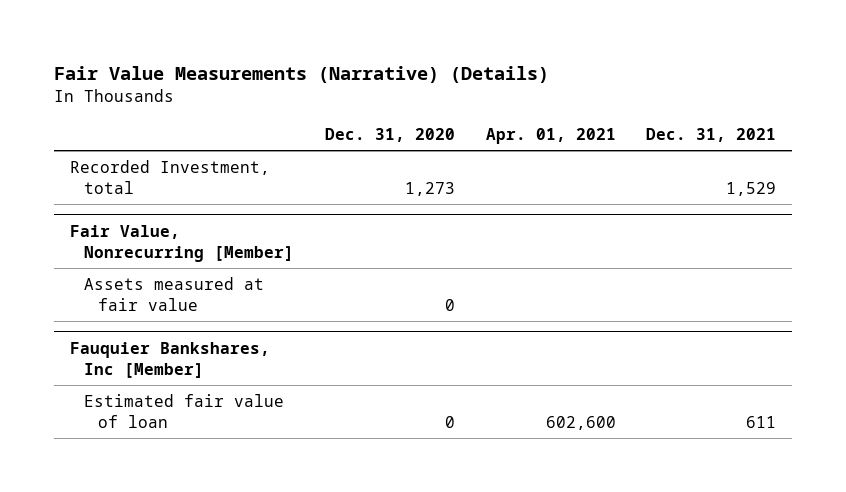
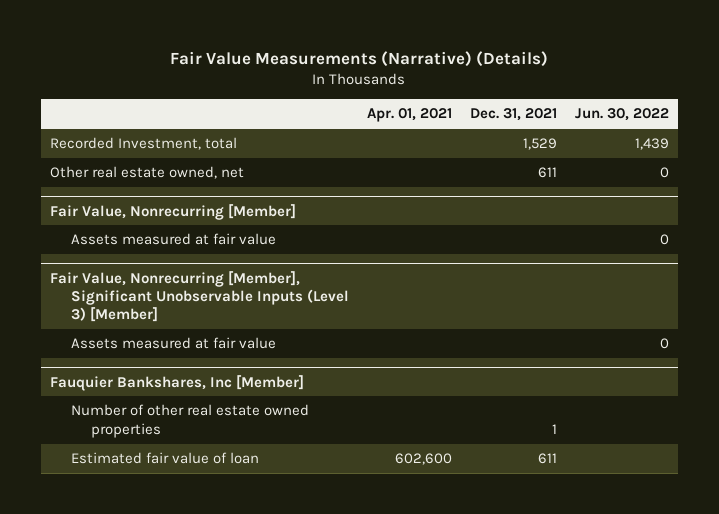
[324,127,455,142] Dec. 31, 2020 -> none
none -> [575,108,670,122] Jun. 30, 2022
none -> [49,166,244,180] Other real estate owned, net
none -> [49,270,349,323] Fair Value, Nonrecurring [Member], Significant Unobservable Inputs (Level 3) [Member]
none -> [70,337,276,350] Assets measured at fair value
none -> [70,404,309,438] Number of other real estate owned properties

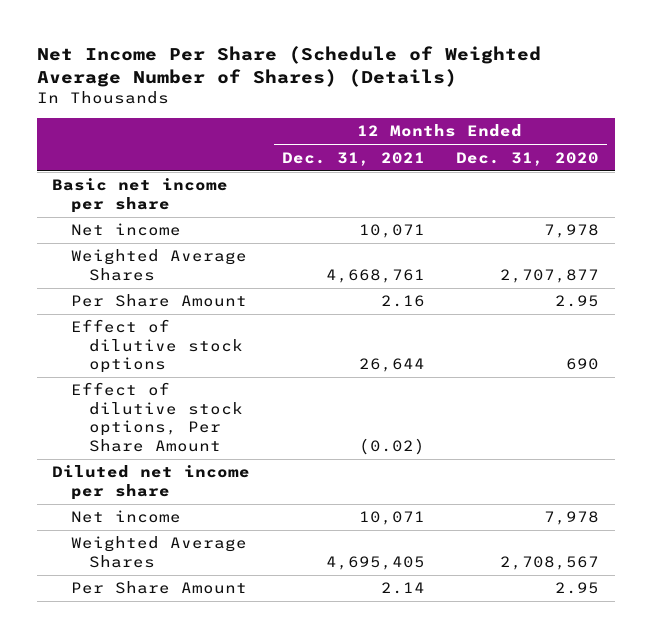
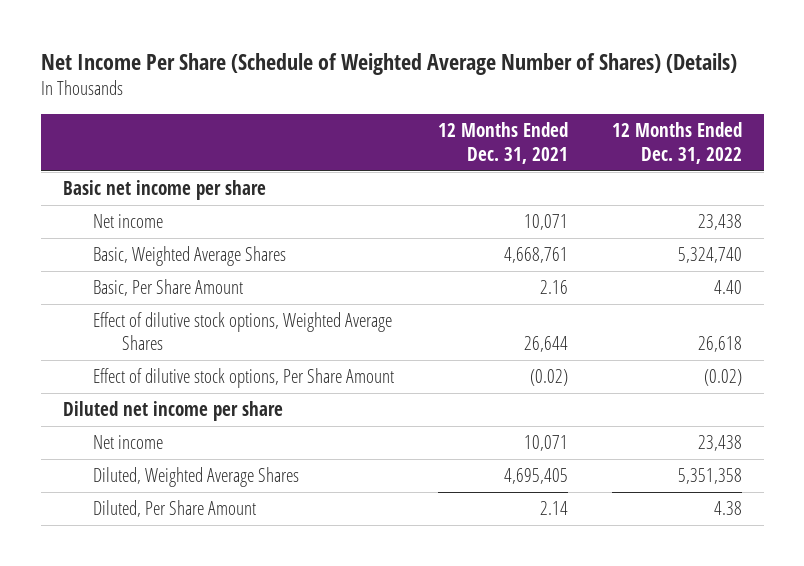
[455,151,599,166] Dec. 31, 2020 -> none
none -> [611,122,742,164] 12 Months Ended Dec. 31, 2022
[70,249,247,281] Weighted Average Shares -> [92,246,286,267] Basic, Weighted Average Shares
[70,294,247,308] Per Share Amount -> [92,279,243,297] Basic, Per Share Amount
[70,319,243,374] Effect of dilutive stock options -> [92,312,392,351] Effect of dilutive stock options, Weighted Average Shares
[70,536,247,568] Weighted Average Shares -> [92,467,299,488] Diluted, Weighted Average Shares
[70,581,247,595] Per Share Amount -> [92,500,256,518] Diluted, Per Share Amount

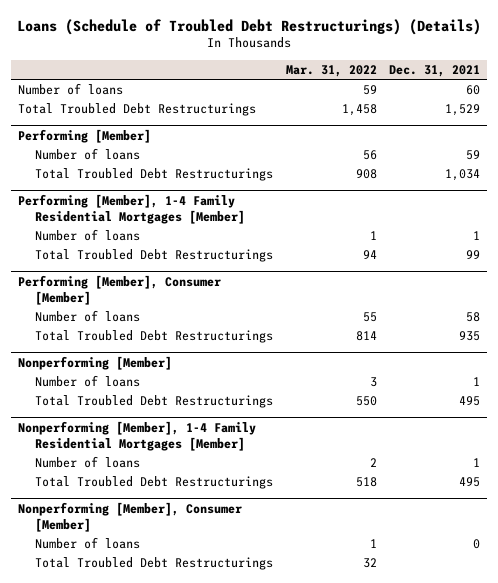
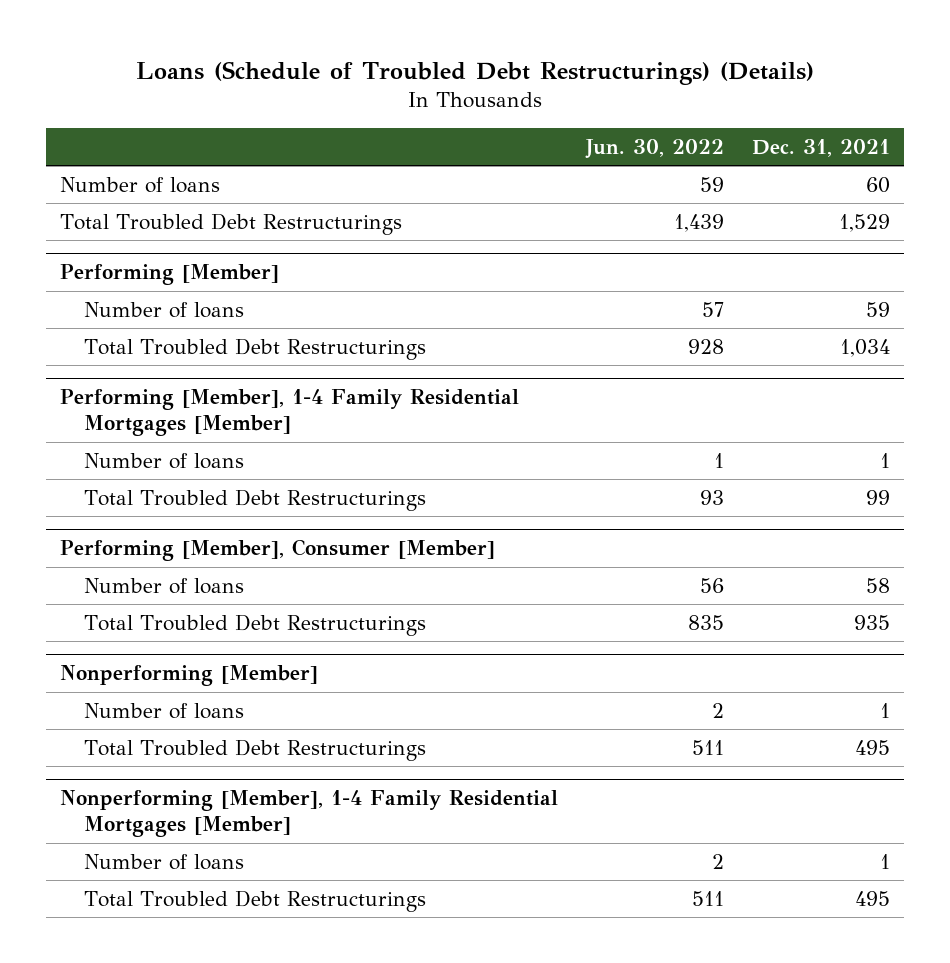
[285,64,377,77] Mar. 31, 2022 -> none
none -> [585,138,725,159] Jun. 30, 2022
[17,501,242,532] Nonperforming [Member], Consumer [Member] -> none
[35,537,141,550] Number of loans -> none
[35,557,274,571] Total Troubled Debt Restructurings -> none

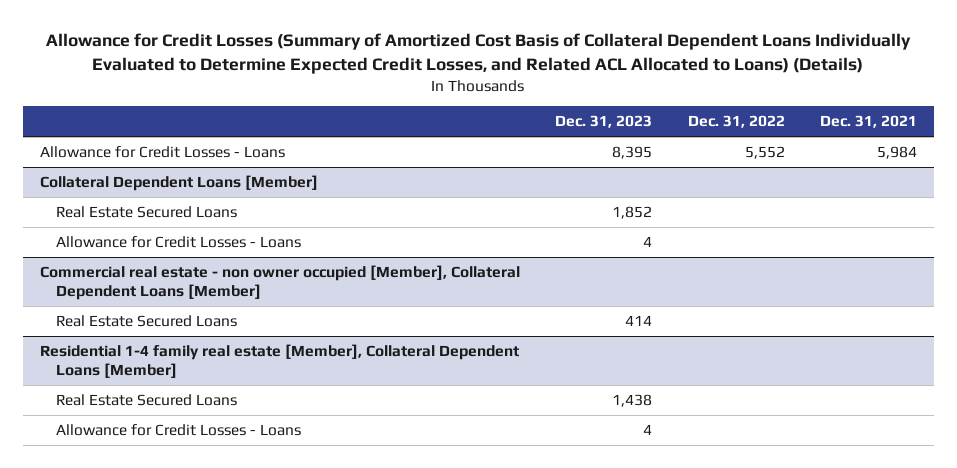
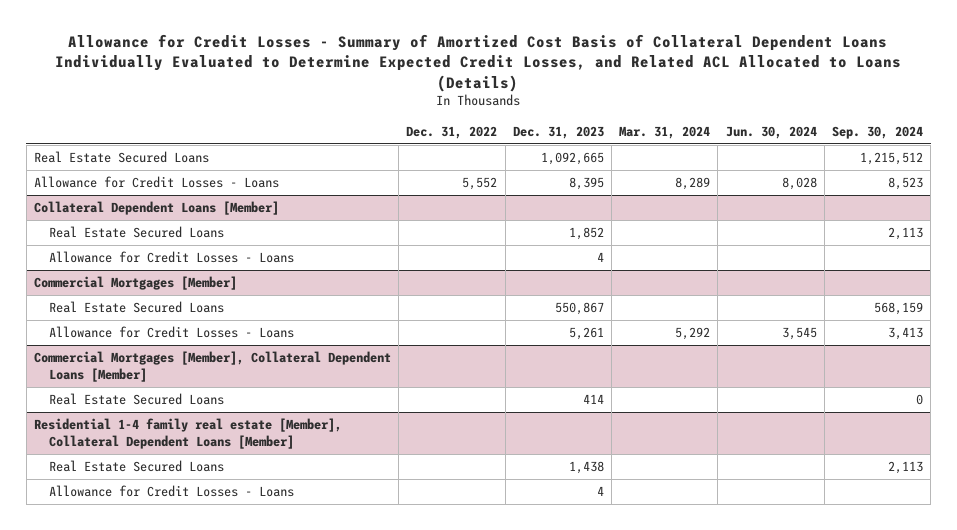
[46,33,912,75] Allowance for Credit Losses (Summary of Amortized Cost Basis of Collateral Dependent Loans Individually Evaluated to Determine Expected Credit Losses, and Related ACL Allocated to Loans) (Details) -> [55,33,902,92] Allowance for Credit Losses - Summary of Amortized Cost Basis of Collateral Dependent Loans Individually Evaluated to Determine Expected Credit Losses, and Related ACL Allocated to Loans (Details)
[819,115,917,129] Dec. 31, 2021 -> none
none -> [619,125,711,139] Mar. 31, 2024
none -> [725,125,817,139] Jun. 30, 2024
none -> [831,125,923,139] Sep. 30, 2024
none -> [33,151,209,164] Real Estate Secured Loans
[40,265,521,300] Commercial real estate - non owner occupied [Member], Collateral Dependent Loans [Member] -> none
none -> [33,276,237,291] Commercial Mortgages [Member]
none -> [48,301,224,314] Real Estate Secured Loans
none -> [48,326,294,339] Allowance for Credit Losses - Loans
none -> [33,351,391,382] Commercial Mortgages [Member], Collateral Dependent Loans [Member]

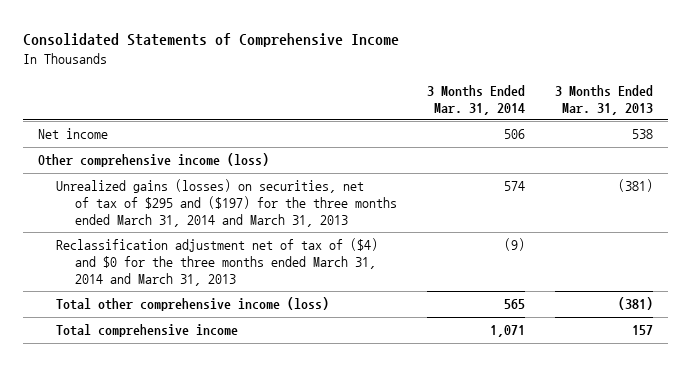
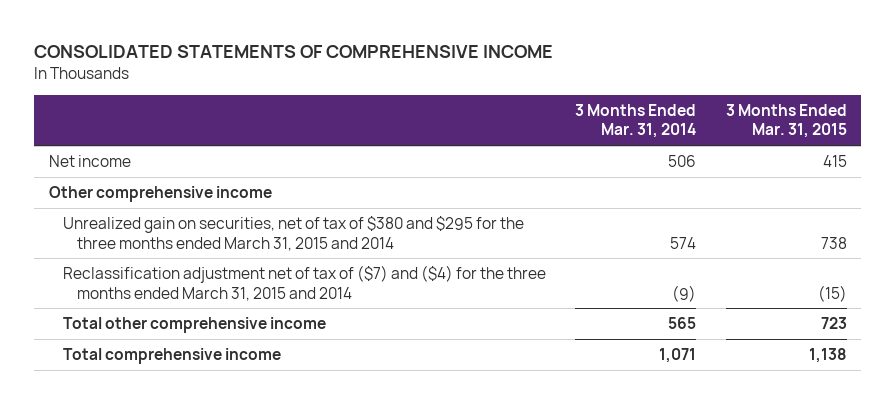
[22,33,399,48] Consolidated Statements of Comprehensive Income -> [34,45,554,59] CONSOLIDATED STATEMENTS OF COMPREHENSIVE INCOME
[554,84,653,115] 3 Months Ended Mar. 31, 2013 -> none
none -> [725,104,847,139] 3 Months Ended Mar. 31, 2015
[37,153,269,168] Other comprehensive income (loss) -> [48,186,272,203] Other comprehensive income
[56,179,398,228] Unrealized gains (losses) on securities, net of tax of $295 and ($197) for the three months ended March 31, 2014 and March 31, 2013 -> [63,216,525,251] Unrealized gain on securities, net of tax of $380 and $295 for the three months ended March 31, 2015 and 2014
[56,238,379,287] Reclassification adjustment net of tax of ($4) and $0 for the three months ended March 31, 2014 and March 31, 2013 -> [63,265,547,301] Reclassification adjustment net of tax of ($7) and ($4) for the three months ended March 31, 2015 and 2014
[56,297,330,312] Total other comprehensive income (loss) -> [63,317,327,334] Total other comprehensive income

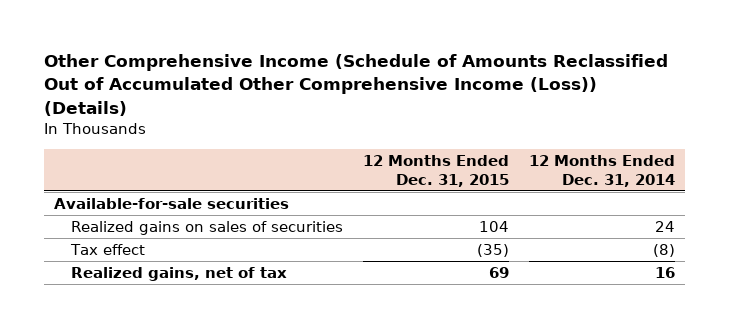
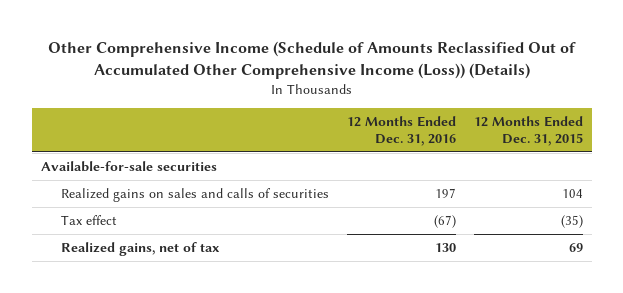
[529,154,676,187] 12 Months Ended Dec. 31, 2014 -> none
none -> [347,115,457,146] 12 Months Ended Dec. 31, 2016
[71,220,344,235] Realized gains on sales of securities -> [61,187,330,202] Realized gains on sales and calls of securities

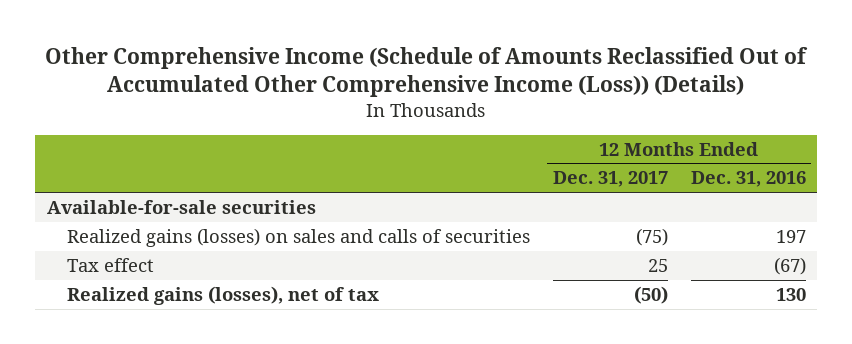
[473,115,583,146] 12 Months Ended Dec. 31, 2015 -> none
none -> [553,171,669,188] Dec. 31, 2017
[61,187,330,202] Realized gains on sales and calls of securities -> [67,227,531,247] Realized gains (losses) on sales and calls of securities
[61,241,221,256] Realized gains, net of tax -> [67,285,380,305] Realized gains (losses), net of tax

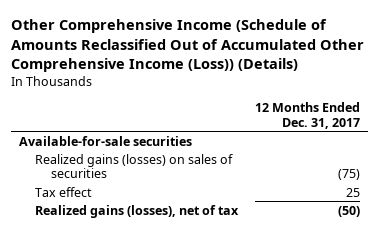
[690,171,806,188] Dec. 31, 2016 -> none
[67,227,531,247] Realized gains (losses) on sales and calls of securities -> [34,153,233,179] Realized gains (losses) on sales of securities

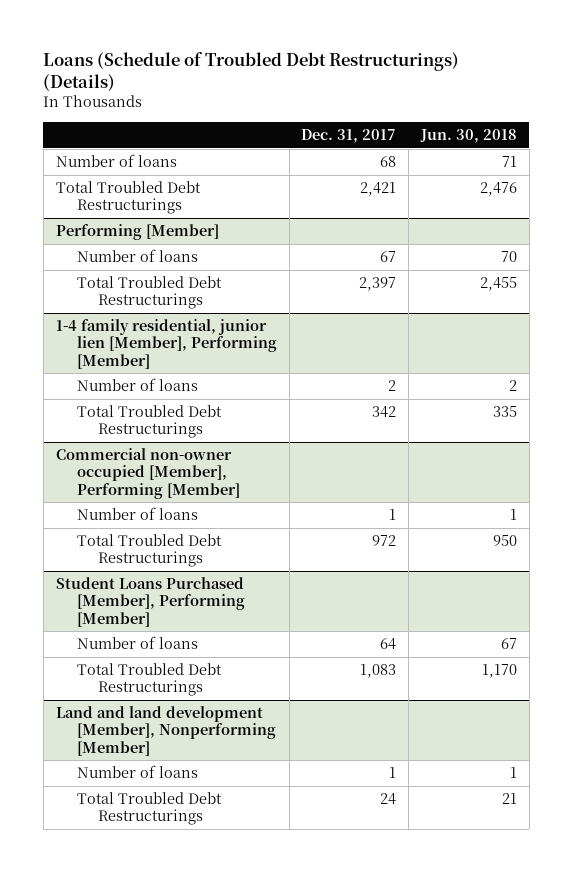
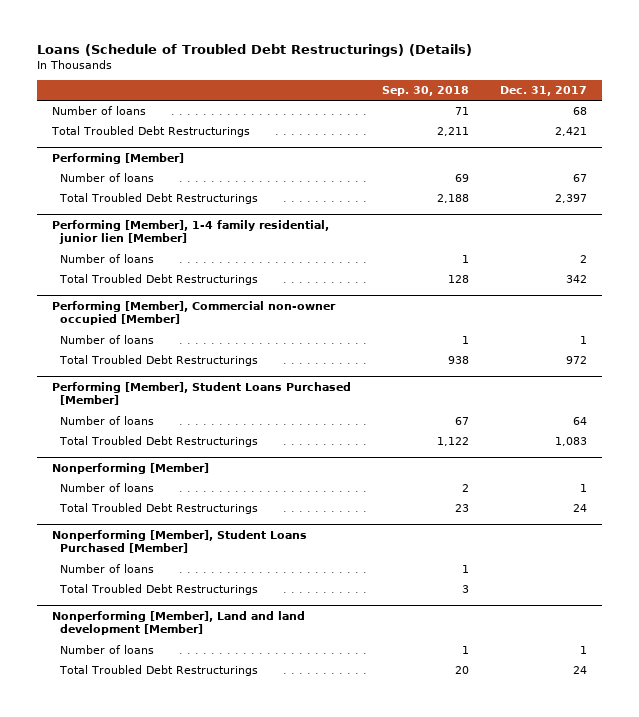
[420,128,518,143] Jun. 30, 2018 -> none
none -> [382,86,470,97] Sep. 30, 2018
[55,319,277,369] 1-4 family residential, junior lien [Member], Performing [Member] -> [52,219,330,245] Performing [Member], 1-4 family residential, junior lien [Member]
[55,448,240,499] Commercial non-owner occupied [Member], Performing [Member] -> [52,300,337,326] Performing [Member], Commercial non-owner occupied [Member]
[55,577,245,627] Student Loans Purchased [Member], Performing [Member] -> [52,381,352,406] Performing [Member], Student Loans Purchased [Member]
[55,706,276,756] Land and land development [Member], Nonperforming [Member] -> none
none -> [52,462,210,474] Nonperforming [Member]
none -> [52,529,308,554] Nonperforming [Member], Student Loans Purchased [Member]
none -> [60,564,155,574] Number of loans
none -> [59,584,259,596] Total Troubled Debt Restructurings
none -> [52,610,306,636] Nonperforming [Member], Land and land development [Member]
none -> [60,645,155,655] Number of loans
none -> [59,665,259,677] Total Troubled Debt Restructurings

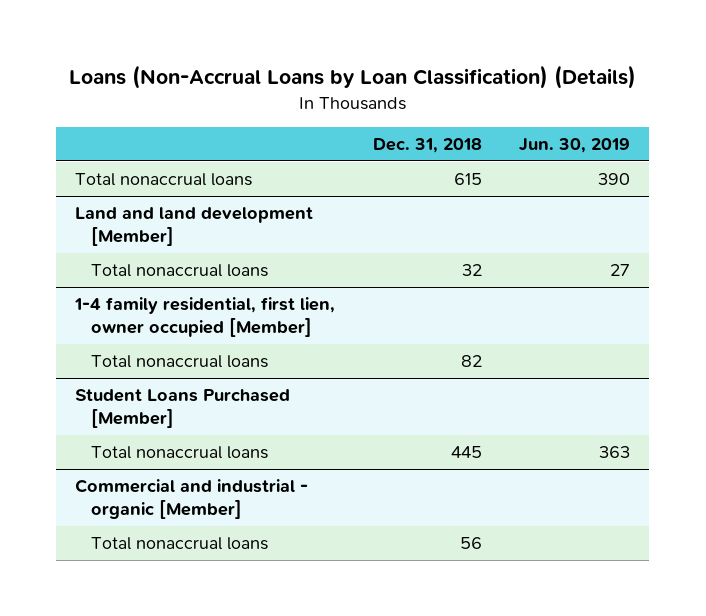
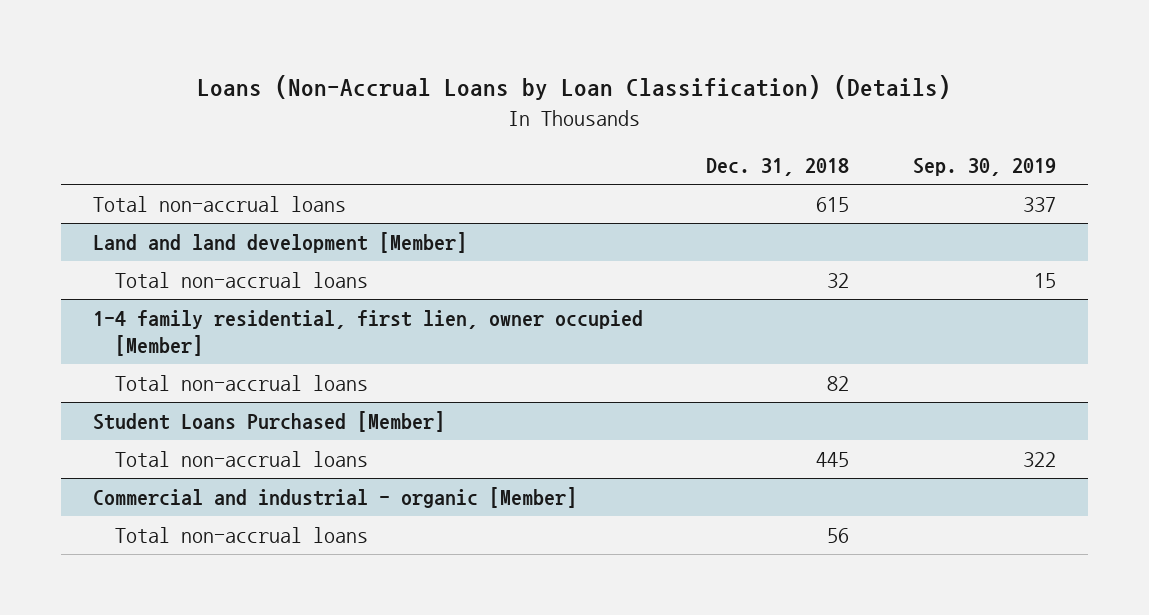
[519,138,631,154] Jun. 30, 2019 -> none
none -> [913,158,1057,177] Sep. 30, 2019
[75,173,253,187] Total nonaccrual loans -> [92,195,346,212] Total non-accrual loans
[91,264,269,278] Total nonaccrual loans -> [114,271,368,288] Total non-accrual loans
[91,355,269,369] Total nonaccrual loans -> [114,374,368,391] Total non-accrual loans
[91,446,269,460] Total nonaccrual loans -> [114,450,368,467] Total non-accrual loans
[91,537,269,551] Total nonaccrual loans -> [114,526,368,543] Total non-accrual loans

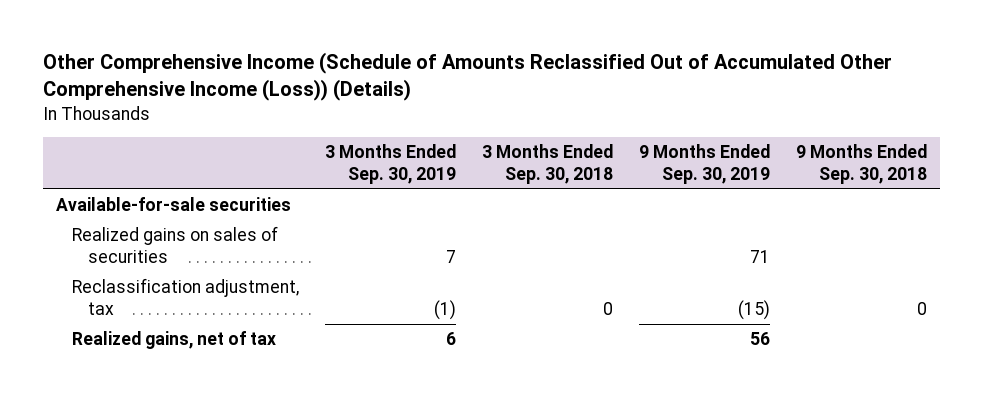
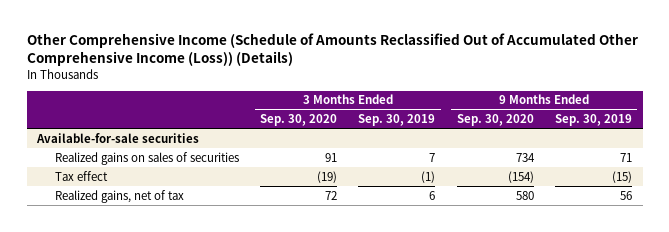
[481,144,613,184] 3 Months Ended Sep. 30, 2018 -> none
[795,144,927,184] 9 Months Ended Sep. 30, 2018 -> none
none -> [260,114,338,127] Sep. 30, 2020
none -> [456,114,534,127] Sep. 30, 2020
[71,278,299,315] Reclassification adjustment, tax -> [54,170,108,181] Tax effect

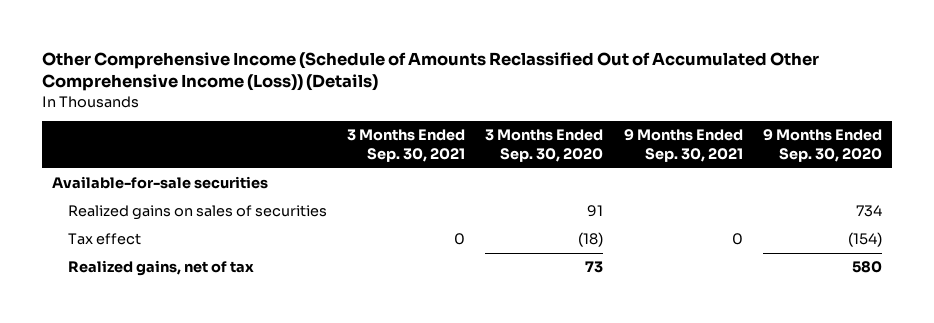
[358,114,436,127] Sep. 30, 2019 -> none
[554,114,632,127] Sep. 30, 2019 -> none
none -> [347,129,466,162] 3 Months Ended Sep. 30, 2021
none -> [623,129,743,162] 9 Months Ended Sep. 30, 2021
[317,170,338,183] (19) -> [578,232,604,248] (18)
[325,190,338,200] 72 -> [585,261,604,274] 73

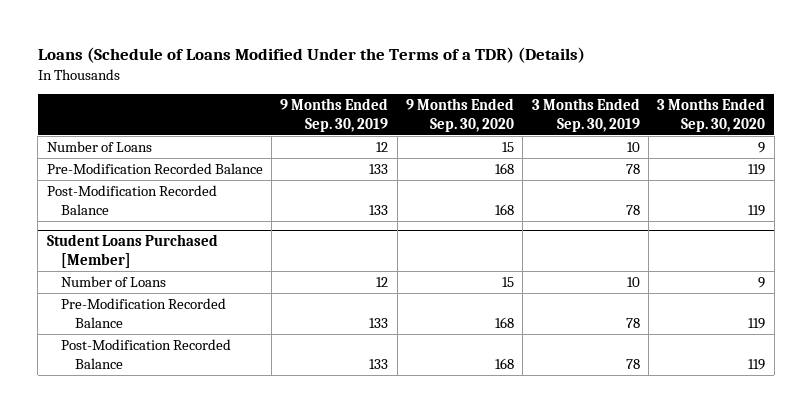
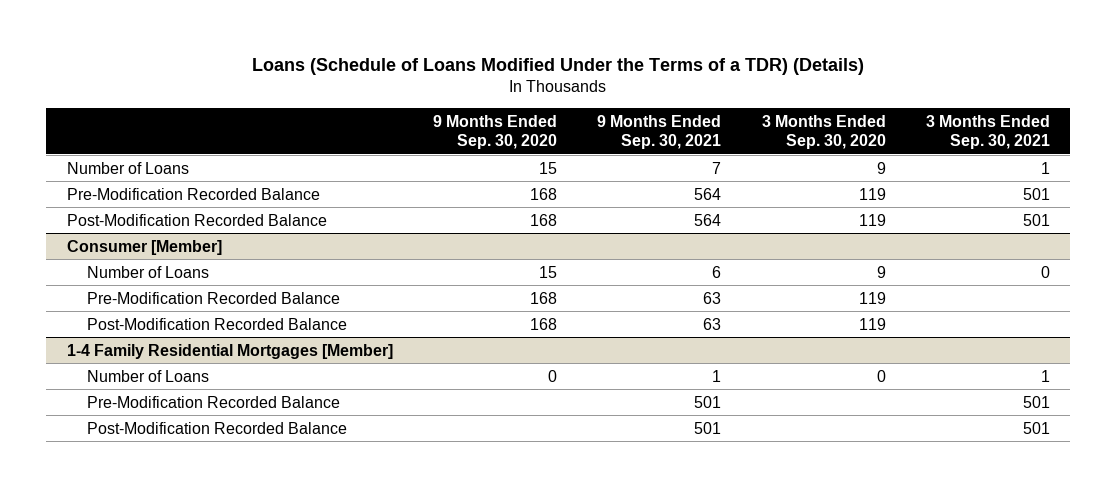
[280,98,389,132] 9 Months Ended Sep. 30, 2019 -> none
[531,98,640,132] 3 Months Ended Sep. 30, 2019 -> none
none -> [597,114,722,150] 9 Months Ended Sep. 30, 2021
none -> [926,114,1051,150] 3 Months Ended Sep. 30, 2021
[46,234,218,268] Student Loans Purchased [Member] -> none
none -> [66,239,222,255] Consumer [Member]
none -> [66,343,393,359] 1-4 Family Residential Mortgages [Member]
none -> [87,369,210,382] Number of Loans
none -> [87,395,341,408] Pre-Modification Recorded Balance
none -> [87,421,348,434] Post-Modification Recorded Balance

